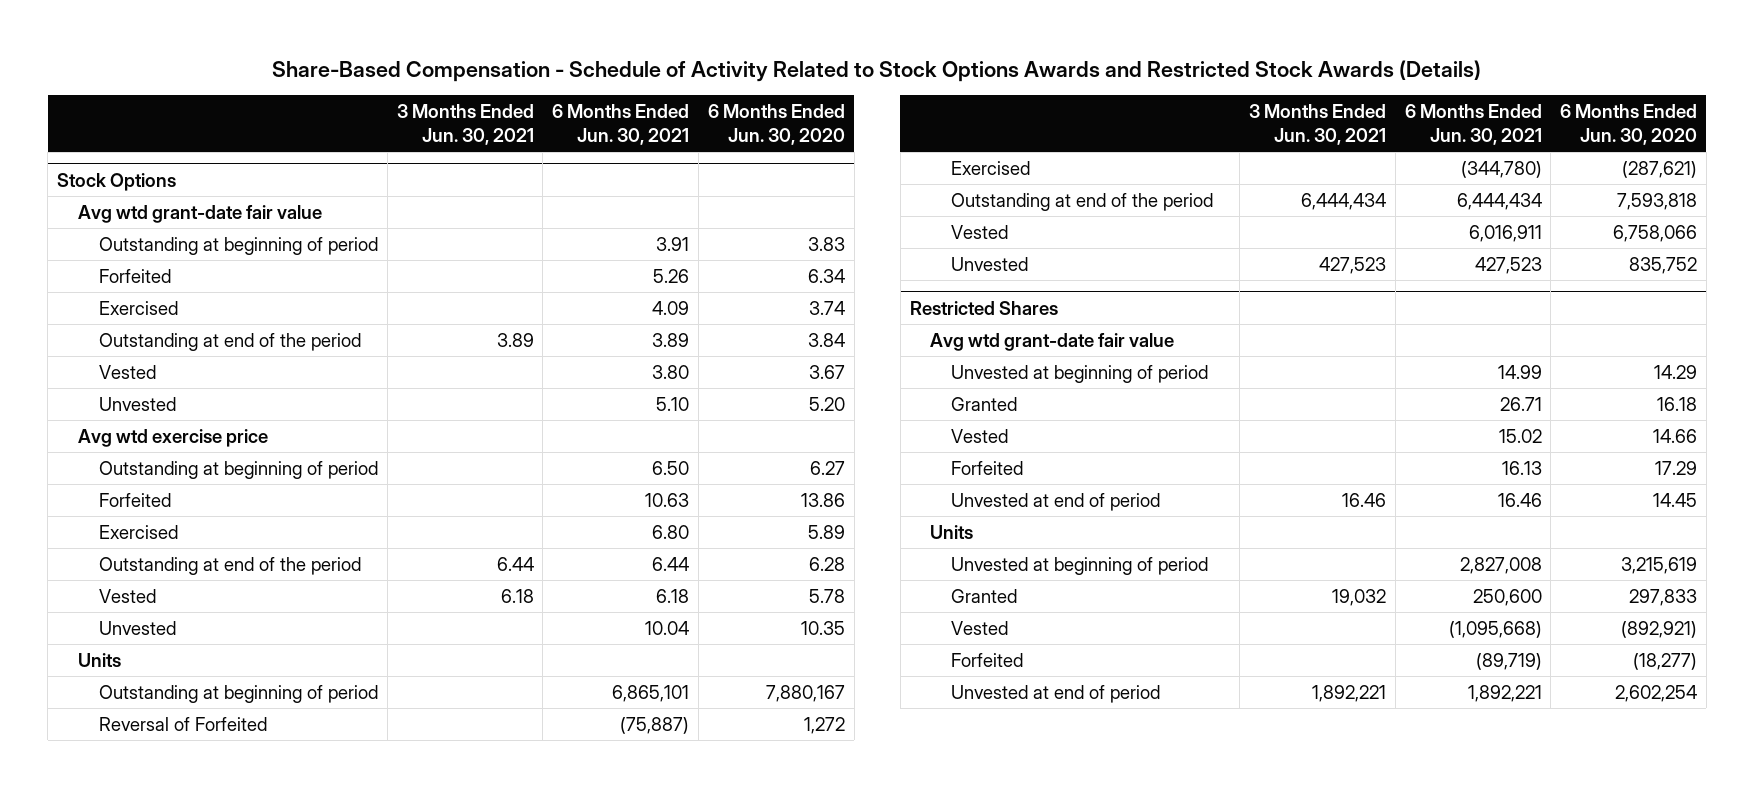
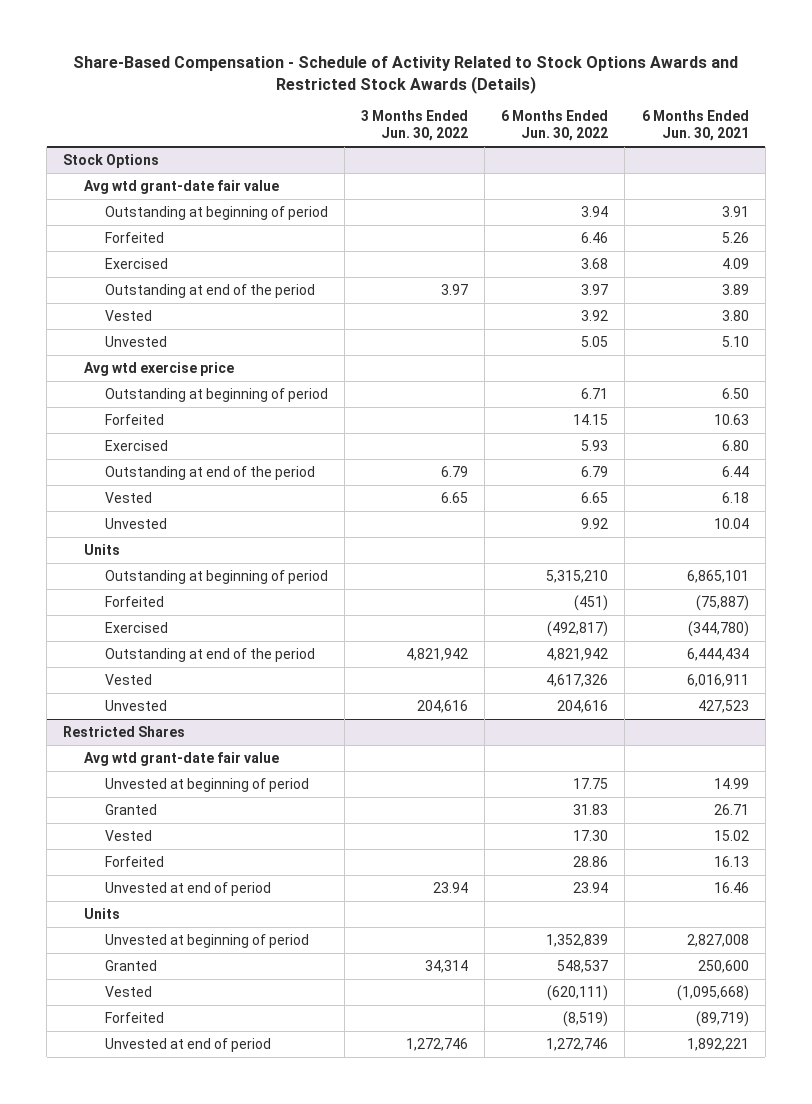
[396,104,534,145] 3 Months Ended Jun. 30, 2021 -> none
[707,104,845,145] 6 Months Ended Jun. 30, 2020 -> none
none -> [361,110,469,142] 3 Months Ended Jun. 30, 2022
none -> [501,110,609,142] 6 Months Ended Jun. 30, 2022
[98,716,267,731] Reversal of Forfeited -> [104,595,164,607] Forfeited

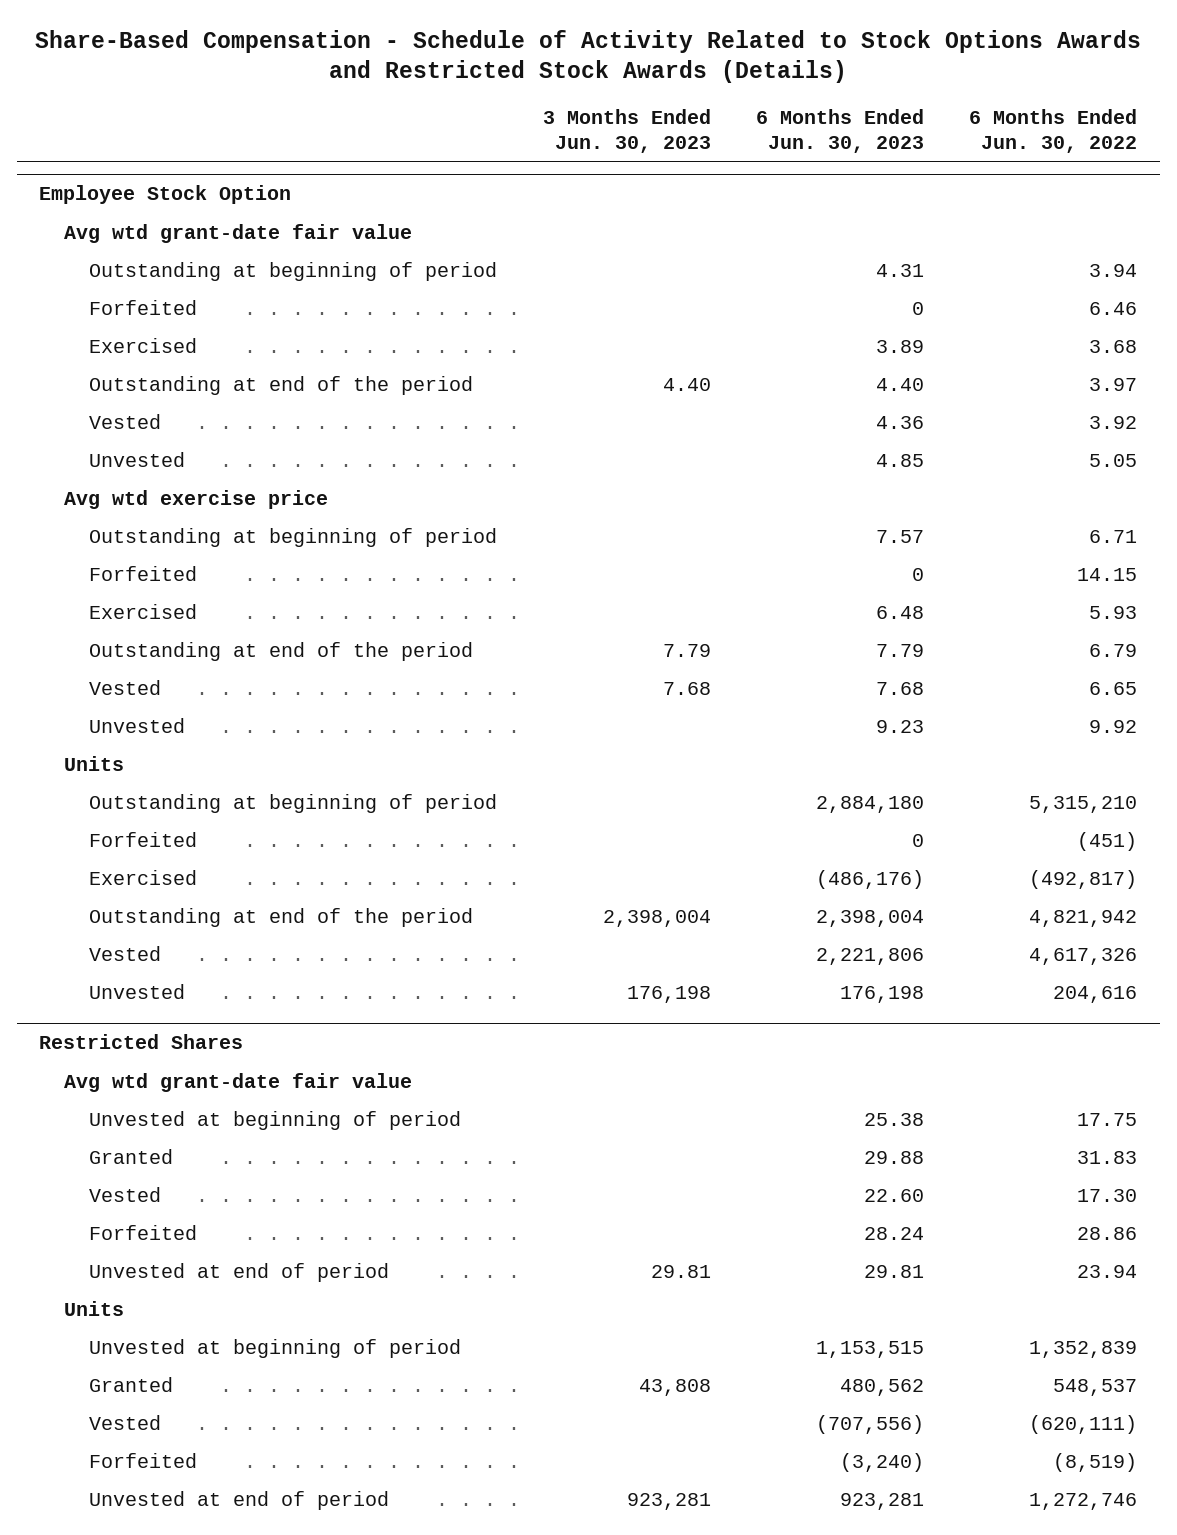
[361,110,469,142] 3 Months Ended Jun. 30, 2022 -> none
[641,110,749,142] 6 Months Ended Jun. 30, 2021 -> none
none -> [542,108,711,153] 3 Months Ended Jun. 30, 2023
none -> [755,108,924,153] 6 Months Ended Jun. 30, 2023
[63,153,160,168] Stock Options -> [39,185,292,205] Employee Stock Option

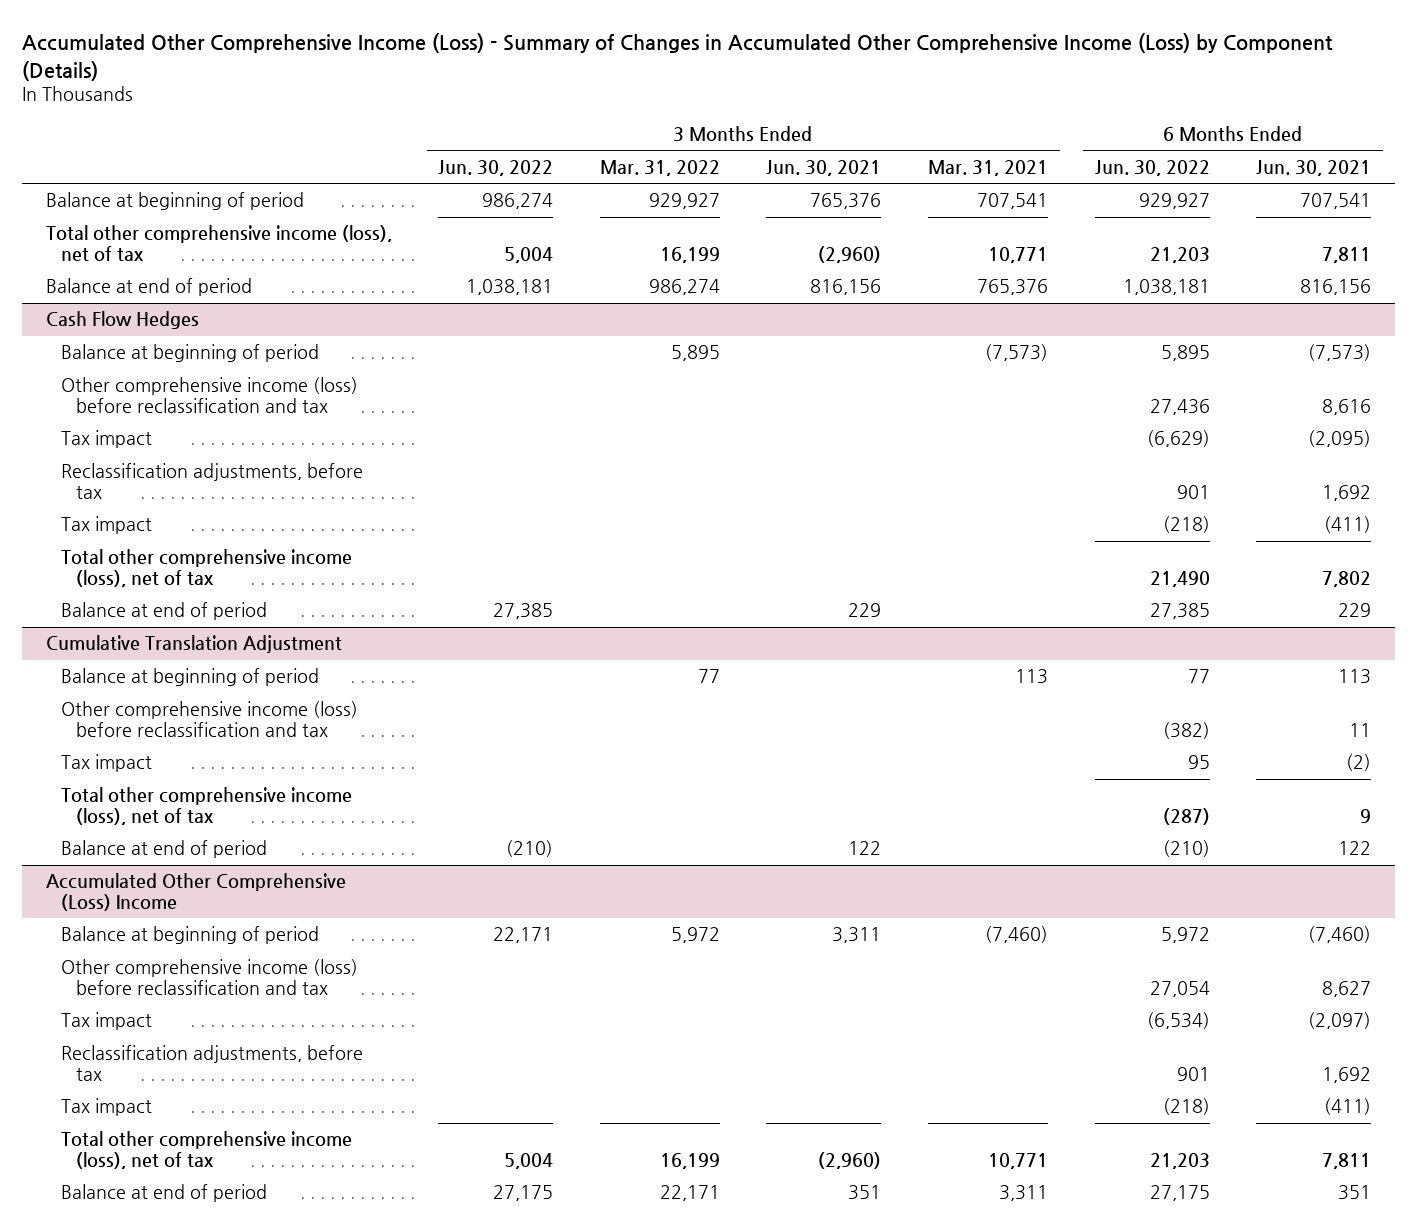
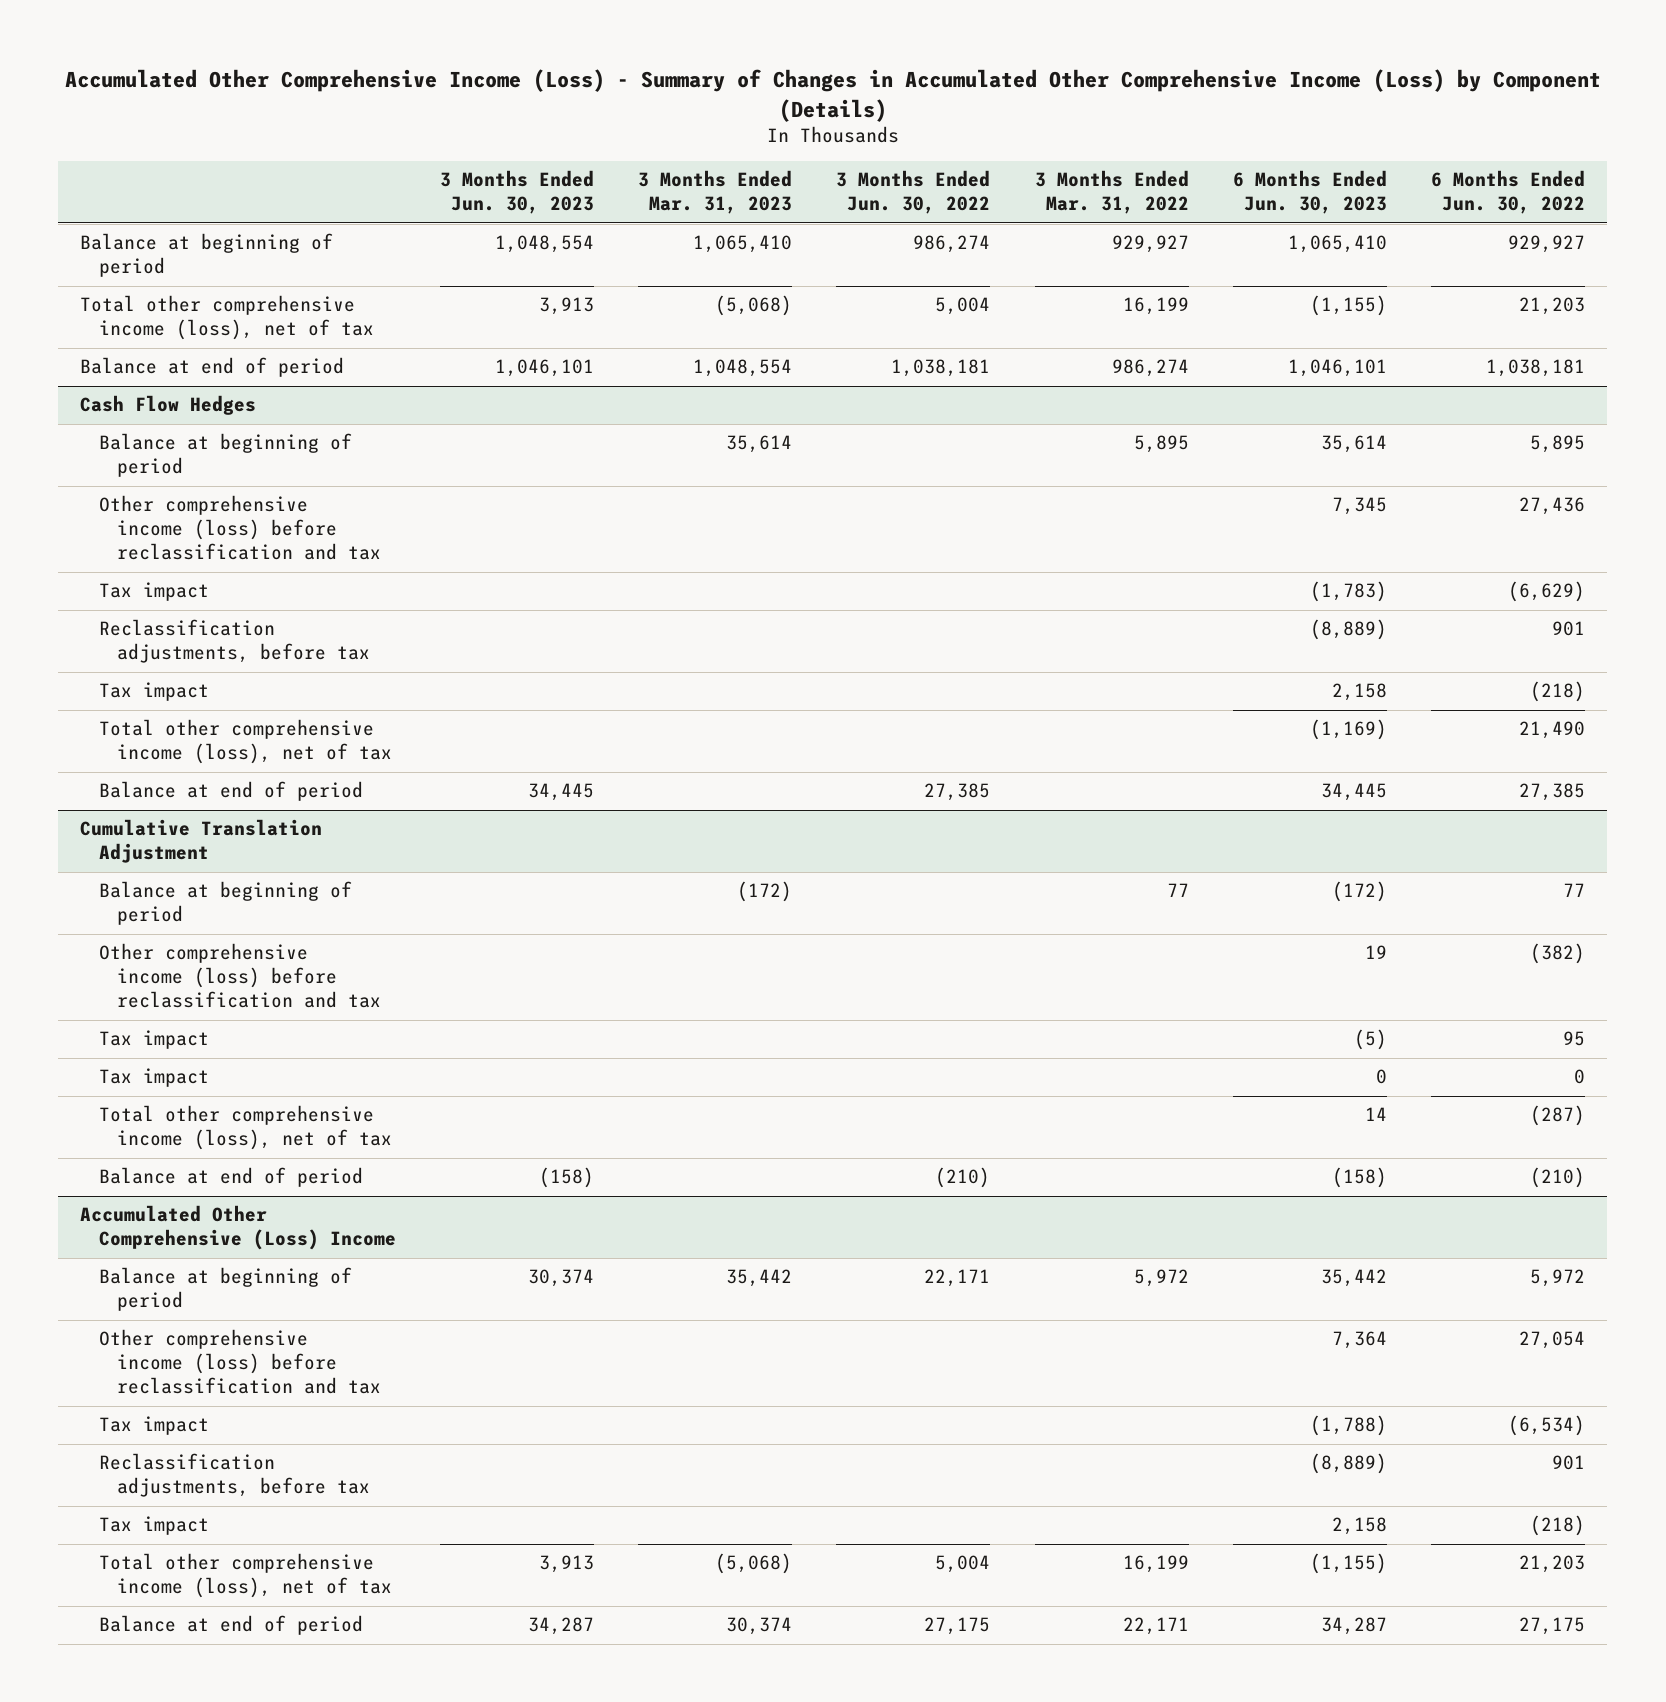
[766,159,882,176] Jun. 30, 2021 -> none
[928,159,1049,176] Mar. 31, 2021 -> none
[1256,159,1372,176] Jun. 30, 2021 -> none
none -> [439,170,594,215] 3 Months Ended Jun. 30, 2023
none -> [638,170,793,215] 3 Months Ended Mar. 31, 2023
none -> [1232,170,1387,215] 6 Months Ended Jun. 30, 2023
none -> [98,1068,209,1088] Tax impact

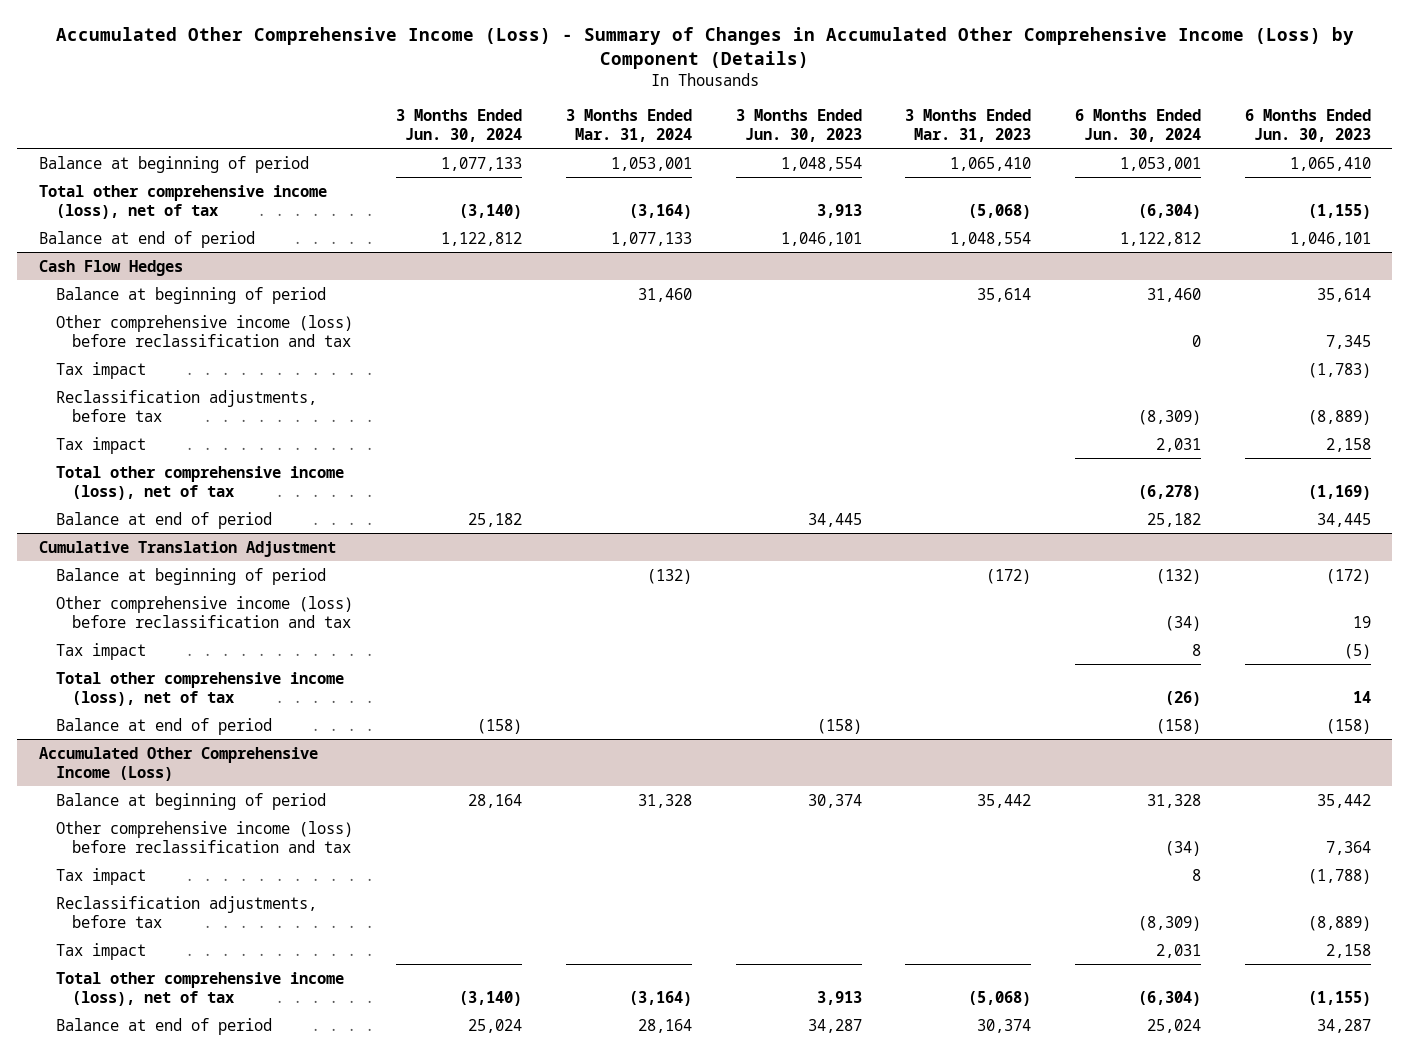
[836,170,991,215] 3 Months Ended Jun. 30, 2022 -> none
[1034,170,1189,215] 3 Months Ended Mar. 31, 2022 -> none
[1431,170,1586,215] 6 Months Ended Jun. 30, 2022 -> none
none -> [396,108,523,142] 3 Months Ended Jun. 30, 2024
none -> [565,108,692,142] 3 Months Ended Mar. 31, 2024
none -> [1074,108,1201,142] 6 Months Ended Jun. 30, 2024
[98,1068,209,1088] Tax impact -> none
[80,1205,396,1251] Accumulated Other Comprehensive (Loss) Income -> [39,746,319,781] Accumulated Other Comprehensive Income (Loss)

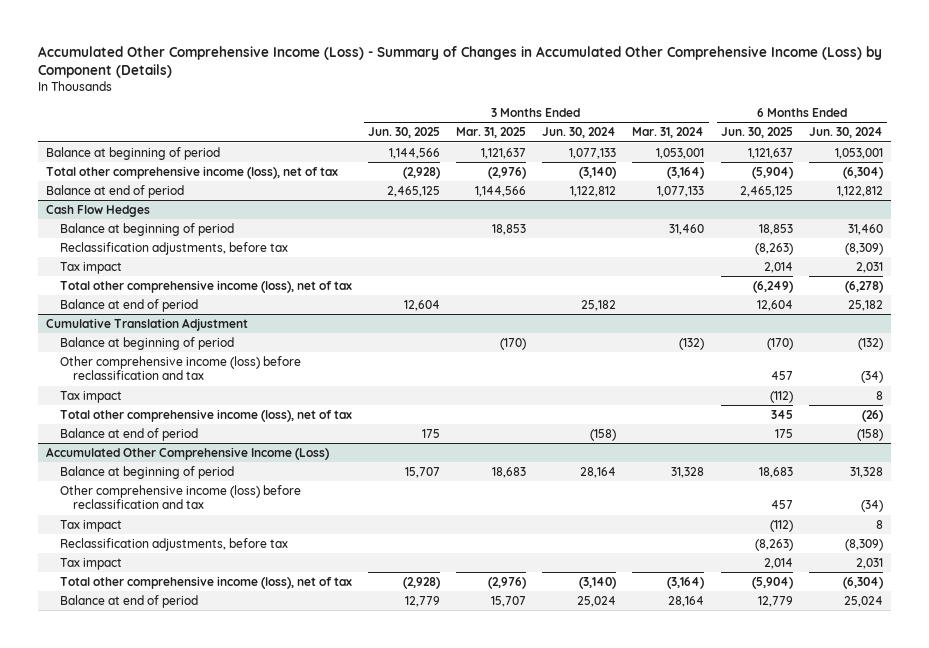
[735,108,862,142] 3 Months Ended Jun. 30, 2023 -> none
[905,108,1032,142] 3 Months Ended Mar. 31, 2023 -> none
[1244,108,1371,142] 6 Months Ended Jun. 30, 2023 -> none
none -> [367,127,440,139] Jun. 30, 2025
none -> [456,127,527,139] Mar. 31, 2025
none -> [720,127,793,139] Jun. 30, 2025
[55,314,353,347] Other comprehensive income (loss) before reclassification and tax -> none
[55,361,146,379] Tax impact -> none

